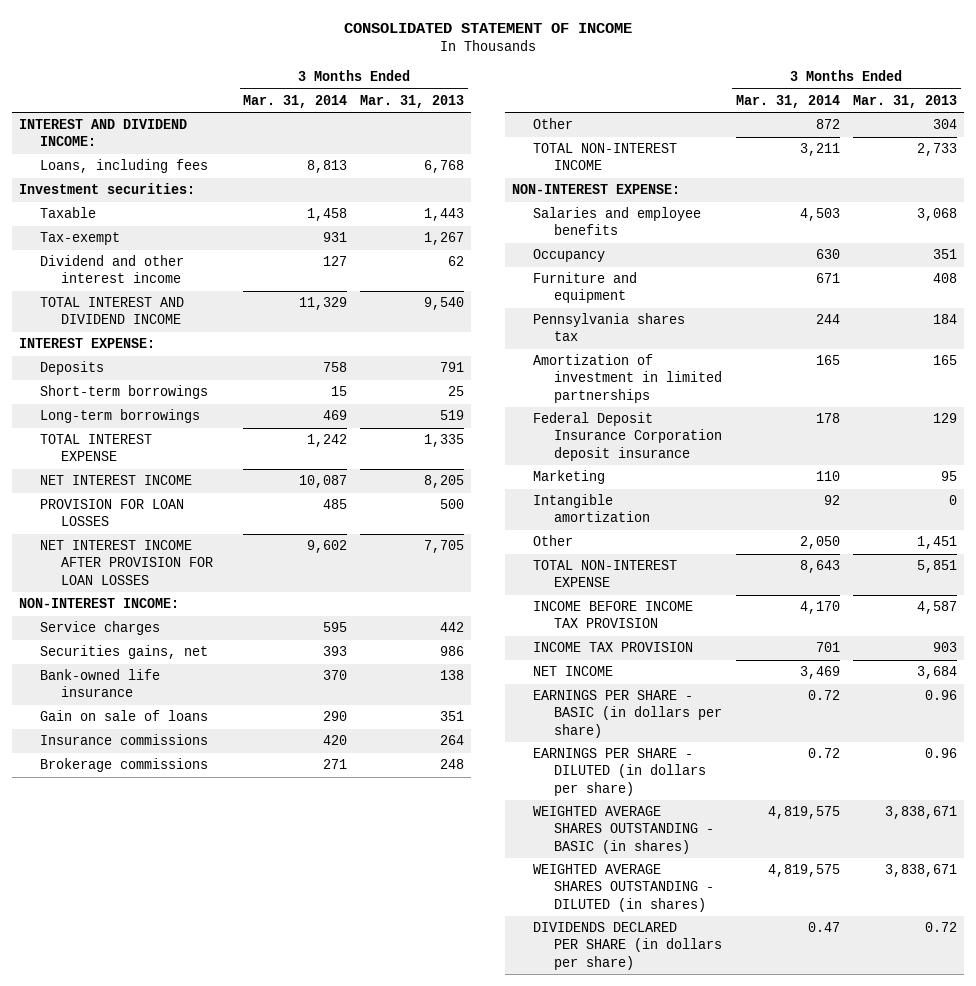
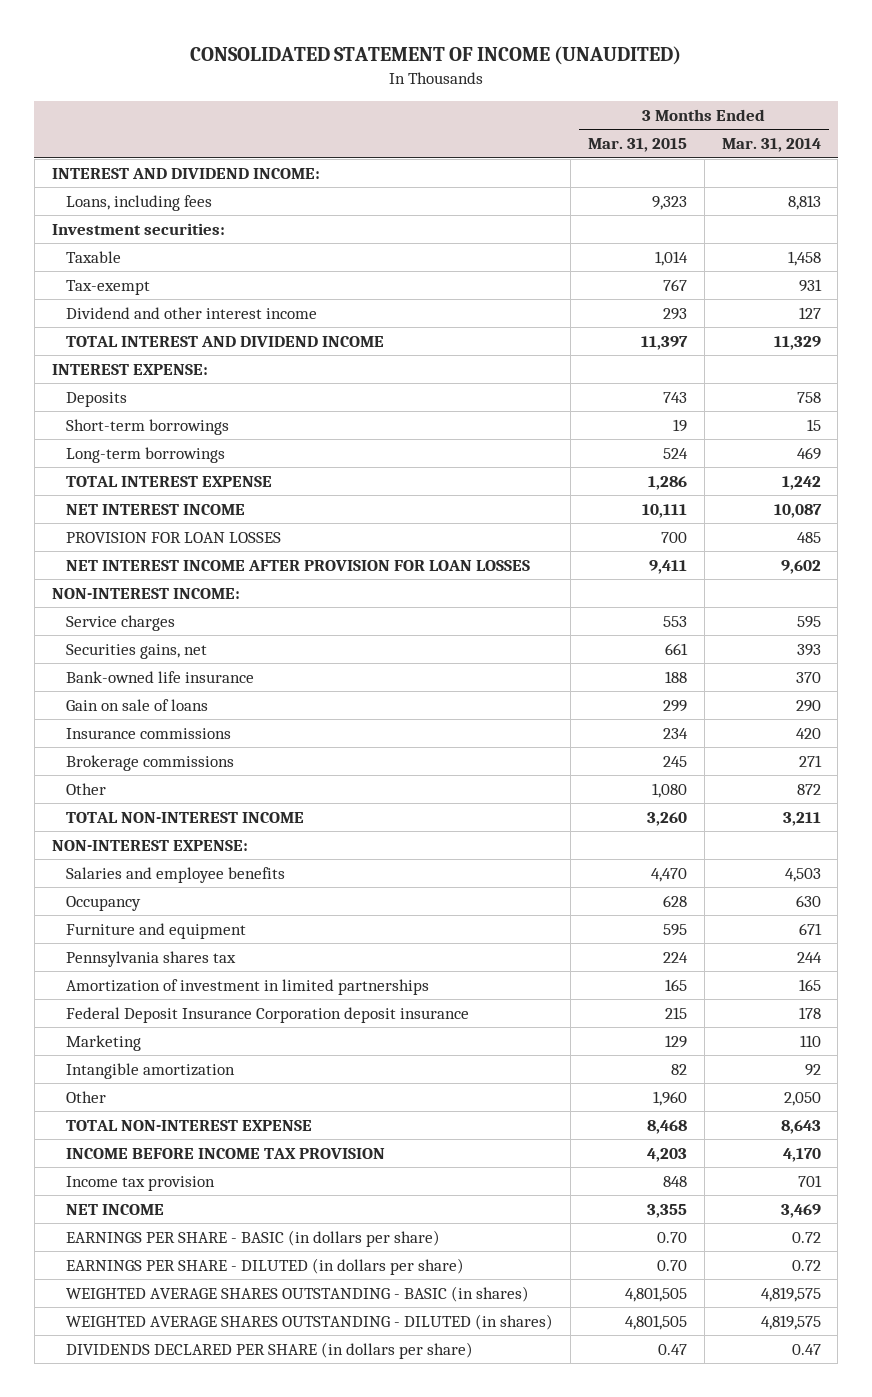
[344,22,633,33] CONSOLIDATED STATEMENT OF INCOME -> [190,45,682,65] CONSOLIDATED STATEMENT OF INCOME (UNAUDITED)
[360,94,465,108] Mar. 31, 2013 -> none
none -> [587,138,687,153] Mar. 31, 2015
[532,642,693,653] INCOME TAX PROVISION -> [65,1175,215,1191] Income tax provision

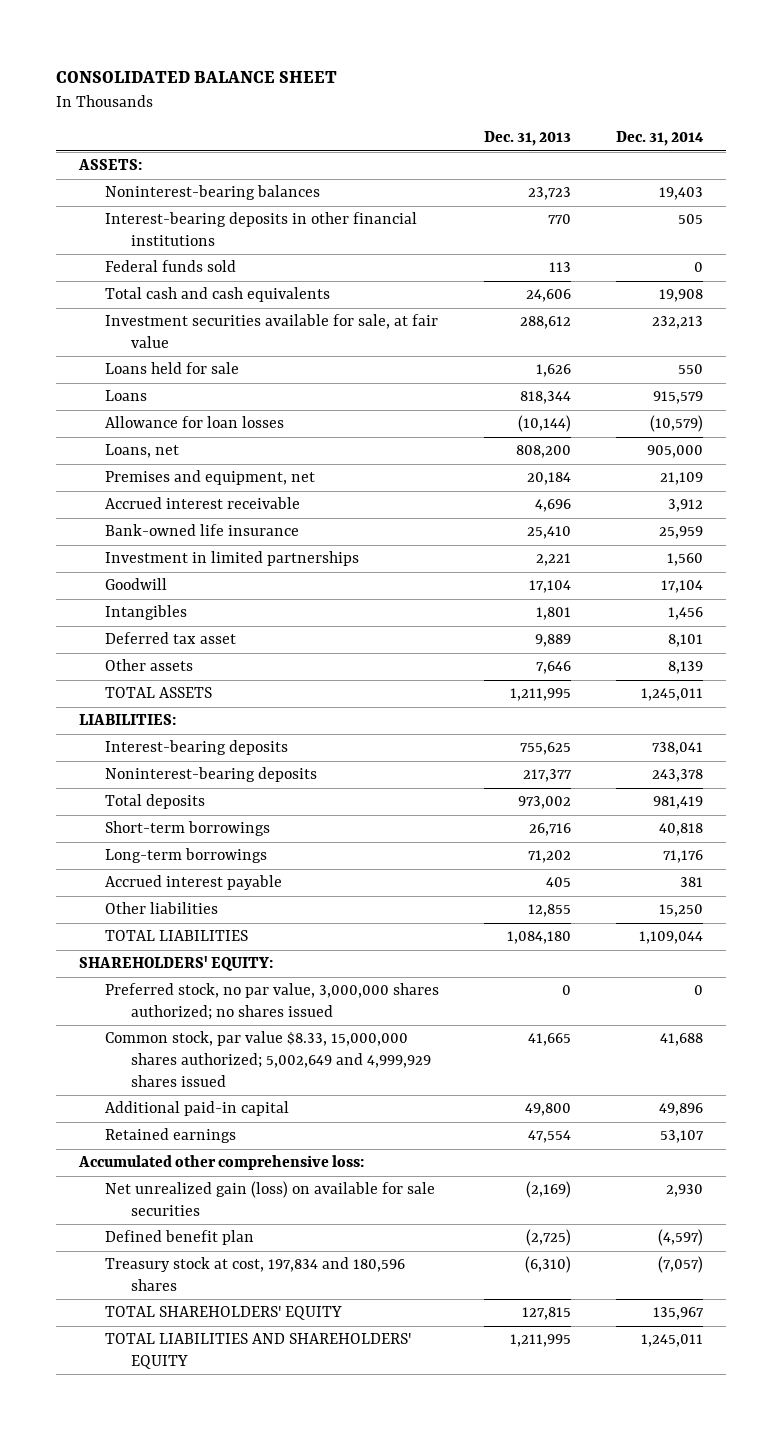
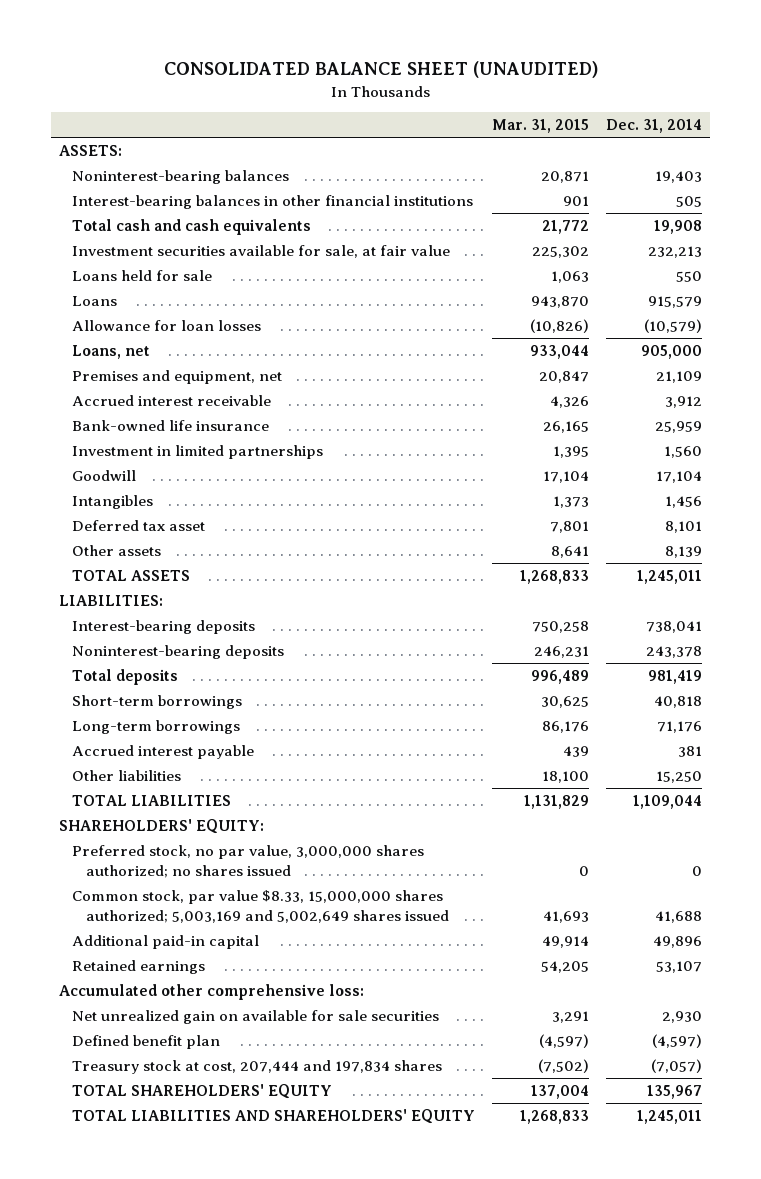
[56,71,338,84] CONSOLIDATED BALANCE SHEET -> [163,61,598,79] CONSOLIDATED BALANCE SHEET (UNAUDITED)
[484,131,572,147] Dec. 31, 2013 -> none
none -> [492,119,590,134] Mar. 31, 2015
[104,260,236,273] Federal funds sold -> none
[104,212,417,247] Interest-bearing deposits in other financial institutions -> [72,194,474,209] Interest-bearing balances in other financial institutions
[104,1031,432,1088] Common stock, par value $8.33, 15,000,000 shares authorized; 5,002,649 and 4,999,929 shares issued -> [72,889,449,924] Common stock, par value $8.33, 15,000,000 shares authorized; 5,003,169 and 5,002,649 shares issued
[104,1181,435,1217] Net unrealized gain (loss) on available for sale securities -> [72,1009,440,1024] Net unrealized gain on available for sale securities
[104,1257,405,1292] Treasury stock at cost, 197,834 and 180,596 shares -> [72,1059,443,1074] Treasury stock at cost, 207,444 and 197,834 shares

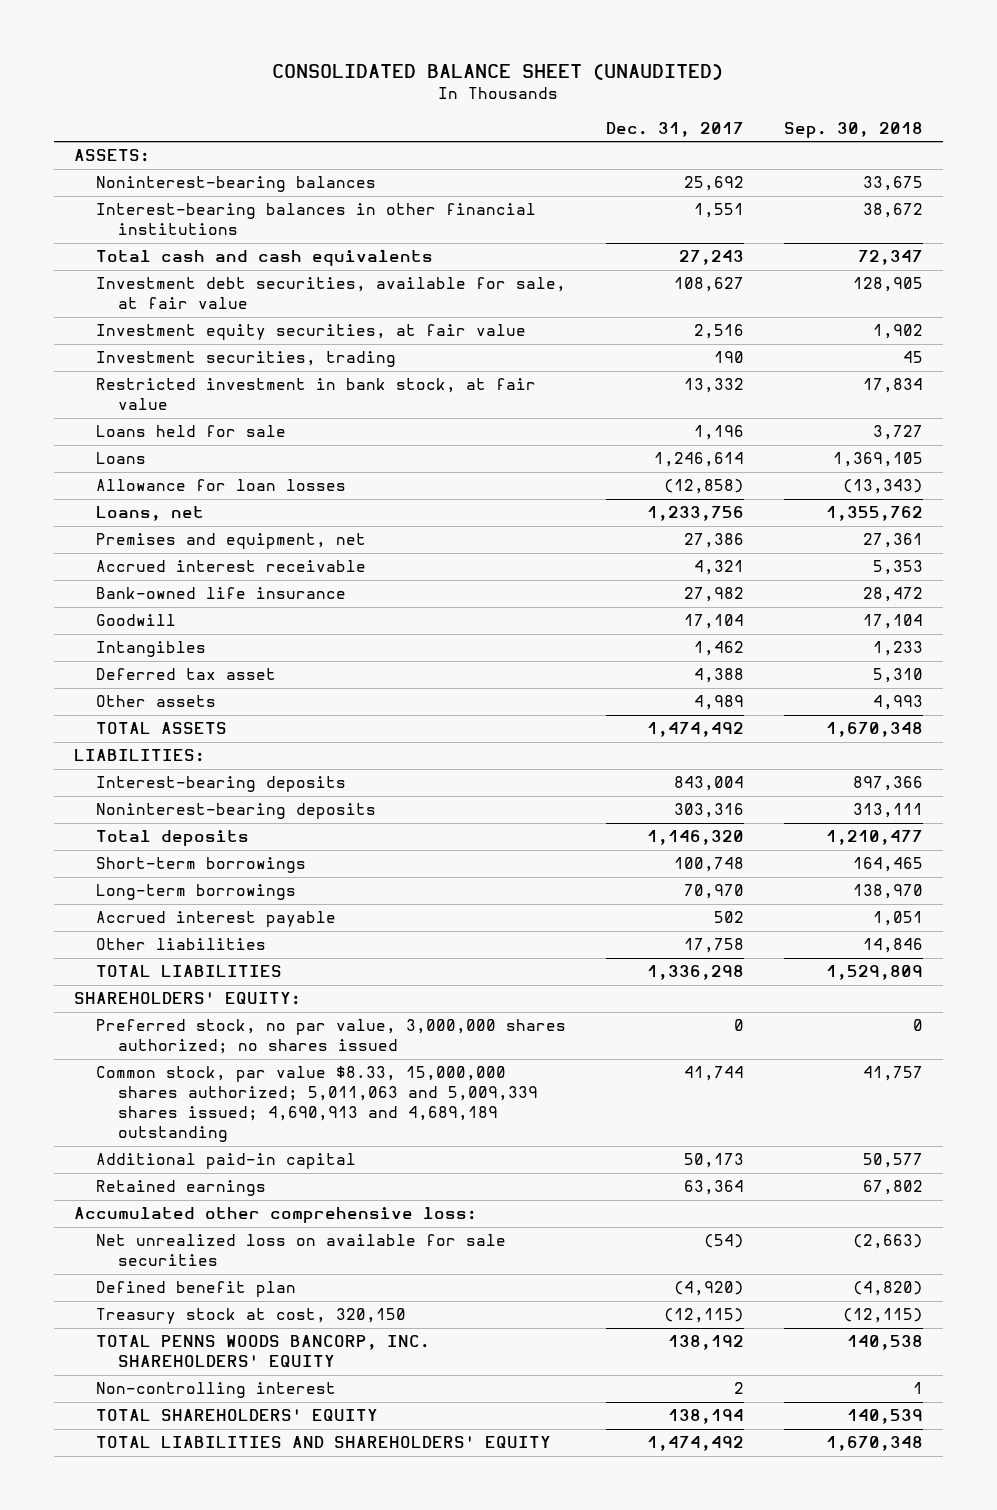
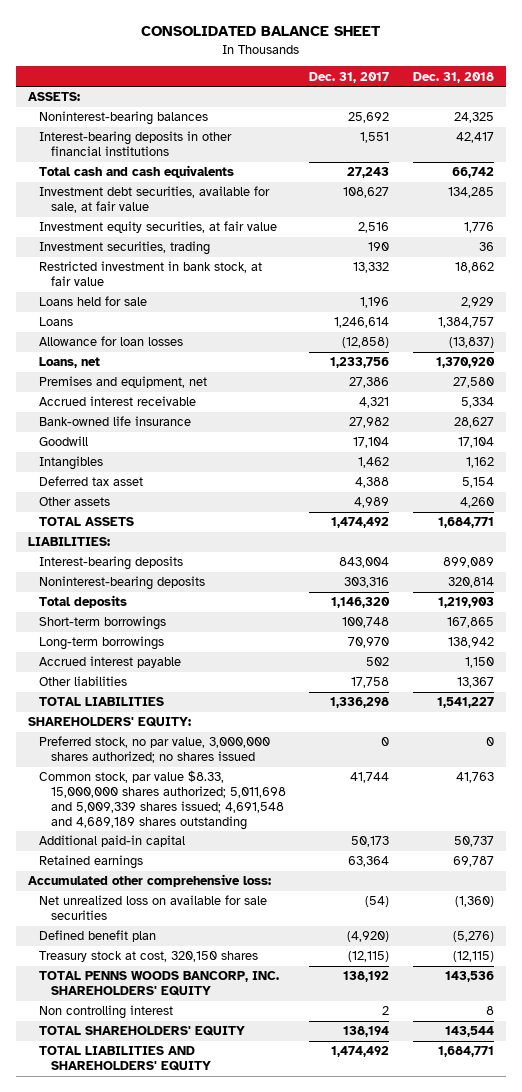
[272,63,724,80] CONSOLIDATED BALANCE SHEET (UNAUDITED) -> [140,26,381,37] CONSOLIDATED BALANCE SHEET
[784,121,924,138] Sep. 30, 2018 -> none
none -> [412,71,494,83] Dec. 31, 2018
[95,203,536,236] Interest-bearing balances in other financial institutions -> [39,131,233,157] Interest-bearing deposits in other financial institutions
[95,1066,538,1143] Common stock, par value $8.33, 15,000,000 shares authorized; 5,011,063 and 5,009,339 shares issued; 4,690,913 and 4,689,189 outstanding -> [39,770,286,830] Common stock, par value $8.33, 15,000,000 shares authorized; 5,011,698 and 5,009,339 shares issued; 4,691,548 and 4,689,189 shares outstanding
[95,1308,406,1325] Treasury stock at cost, 320,150 -> [39,951,259,963] Treasury stock at cost, 320,150 shares
[95,1382,336,1399] Non-controlling interest -> [39,1005,174,1020] Non controlling interest

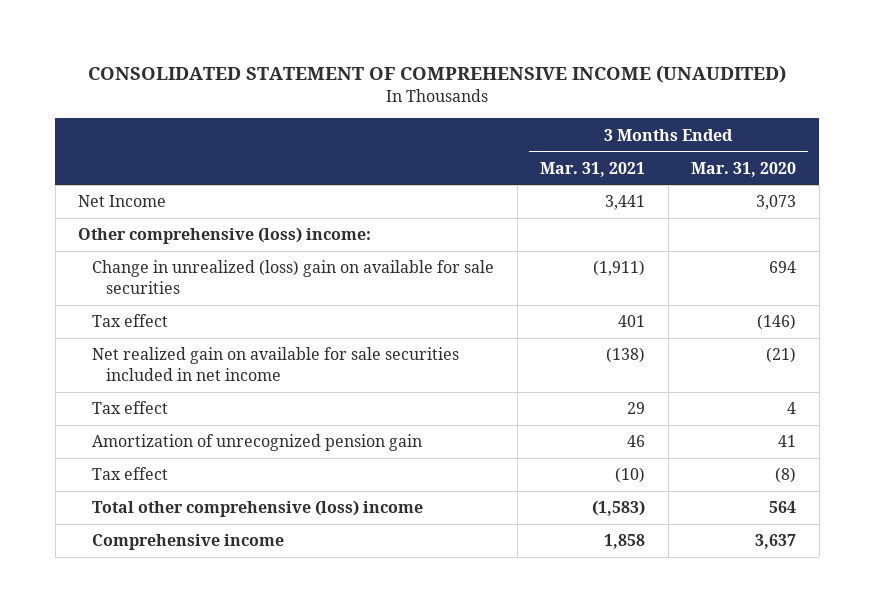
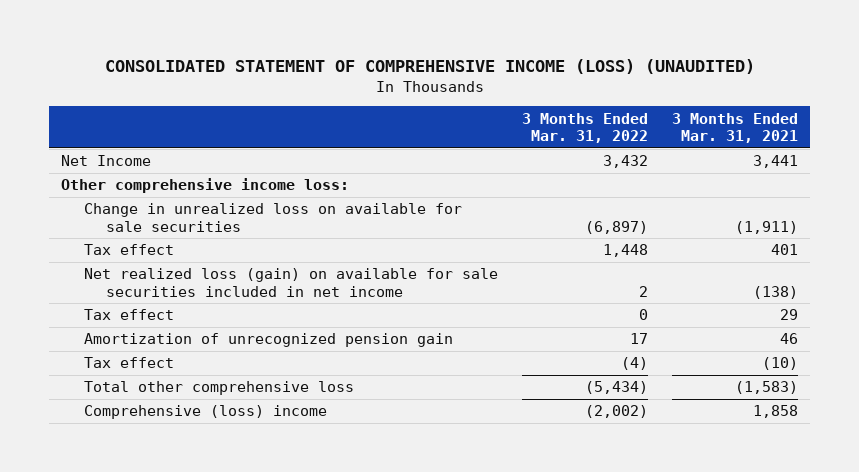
[88,65,787,84] CONSOLIDATED STATEMENT OF COMPREHENSIVE INCOME (UNAUDITED) -> [104,58,755,74] CONSOLIDATED STATEMENT OF COMPREHENSIVE INCOME (LOSS) (UNAUDITED)
[691,161,797,177] Mar. 31, 2020 -> none
none -> [521,112,648,143] 3 Months Ended Mar. 31, 2022
[78,227,372,245] Other comprehensive (loss) income: -> [61,178,350,194] Other comprehensive income loss:
[92,260,495,294] Change in unrealized (loss) gain on available for sale securities -> [83,203,462,232] Change in unrealized loss on available for sale securities
[92,347,460,381] Net realized gain on available for sale securities included in net income -> [83,268,498,297] Net realized loss (gain) on available for sale securities included in net income
[92,500,424,518] Total other comprehensive (loss) income -> [83,381,354,396] Total other comprehensive loss
[92,534,285,551] Comprehensive income -> [83,405,327,420] Comprehensive (loss) income

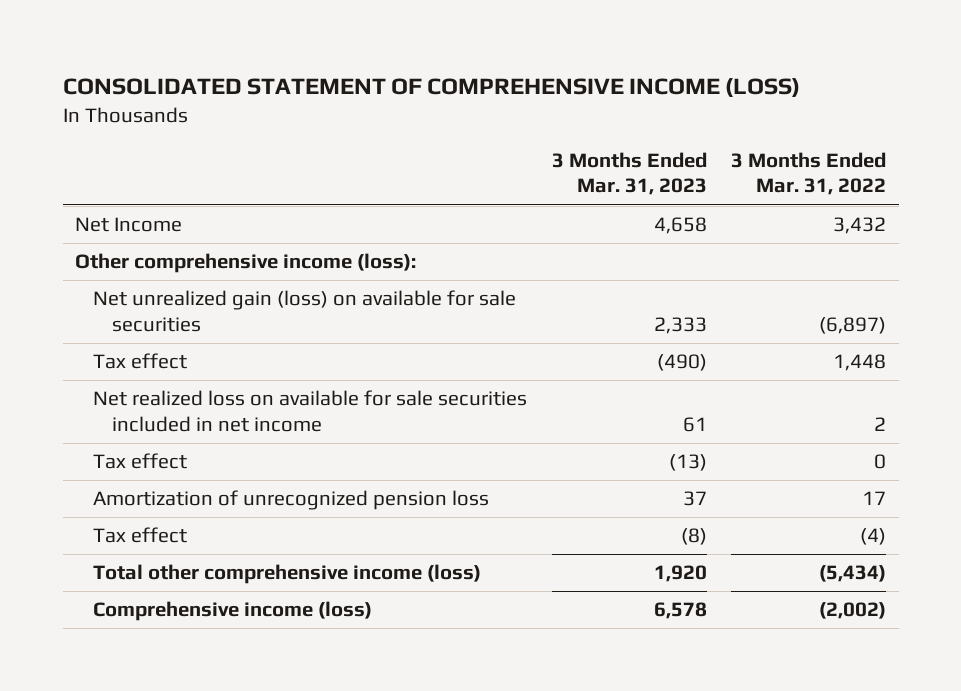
[104,58,755,74] CONSOLIDATED STATEMENT OF COMPREHENSIVE INCOME (LOSS) (UNAUDITED) -> [62,78,800,98] CONSOLIDATED STATEMENT OF COMPREHENSIVE INCOME (LOSS)
[672,112,799,143] 3 Months Ended Mar. 31, 2021 -> none
none -> [551,152,707,196] 3 Months Ended Mar. 31, 2023
[61,178,350,194] Other comprehensive income loss: -> [75,253,417,274] Other comprehensive income (loss):
[83,203,462,232] Change in unrealized loss on available for sale securities -> [93,290,517,332] Net unrealized gain (loss) on available for sale securities
[83,268,498,297] Net realized loss (gain) on available for sale securities included in net income -> [93,390,528,432] Net realized loss on available for sale securities included in net income
[83,333,453,348] Amortization of unrecognized pension gain -> [93,490,490,511] Amortization of unrecognized pension loss
[83,381,354,396] Total other comprehensive loss -> [93,564,482,585] Total other comprehensive income (loss)
[83,405,327,420] Comprehensive (loss) income -> [93,601,373,622] Comprehensive income (loss)

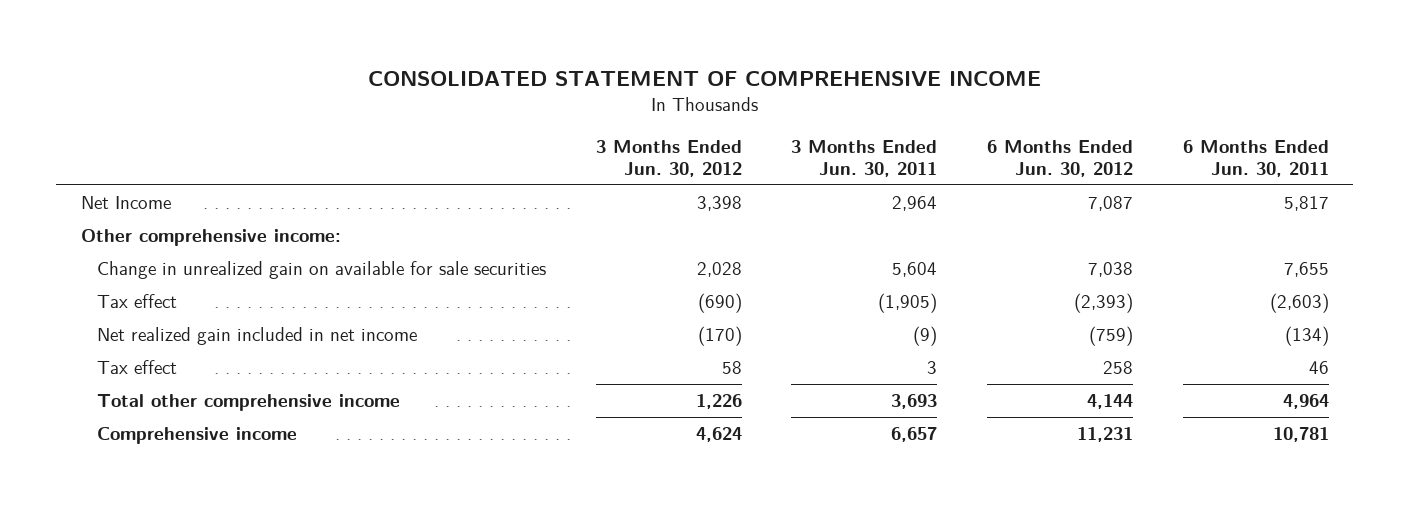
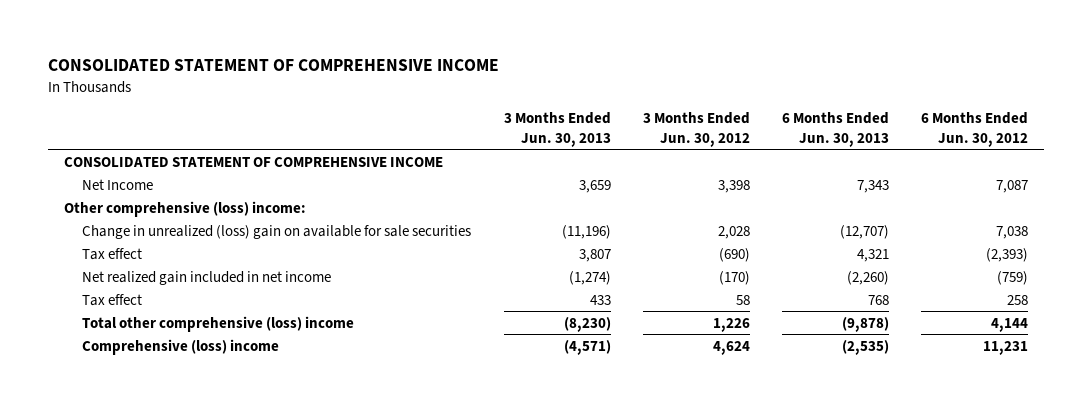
[791,140,938,178] 3 Months Ended Jun. 30, 2011 -> none
[1182,140,1329,178] 6 Months Ended Jun. 30, 2011 -> none
none -> [503,112,611,147] 3 Months Ended Jun. 30, 2013
none -> [781,112,889,147] 6 Months Ended Jun. 30, 2013
none -> [63,156,443,167] CONSOLIDATED STATEMENT OF COMPREHENSIVE INCOME
[80,228,341,246] Other comprehensive income: -> [63,200,306,217] Other comprehensive (loss) income:
[96,260,546,279] Change in unrealized gain on available for sale securities -> [82,224,472,239] Change in unrealized (loss) gain on available for sale securities
[96,393,400,411] Total other comprehensive income -> [82,315,355,332] Total other comprehensive (loss) income
[96,426,297,444] Comprehensive income -> [82,338,280,355] Comprehensive (loss) income

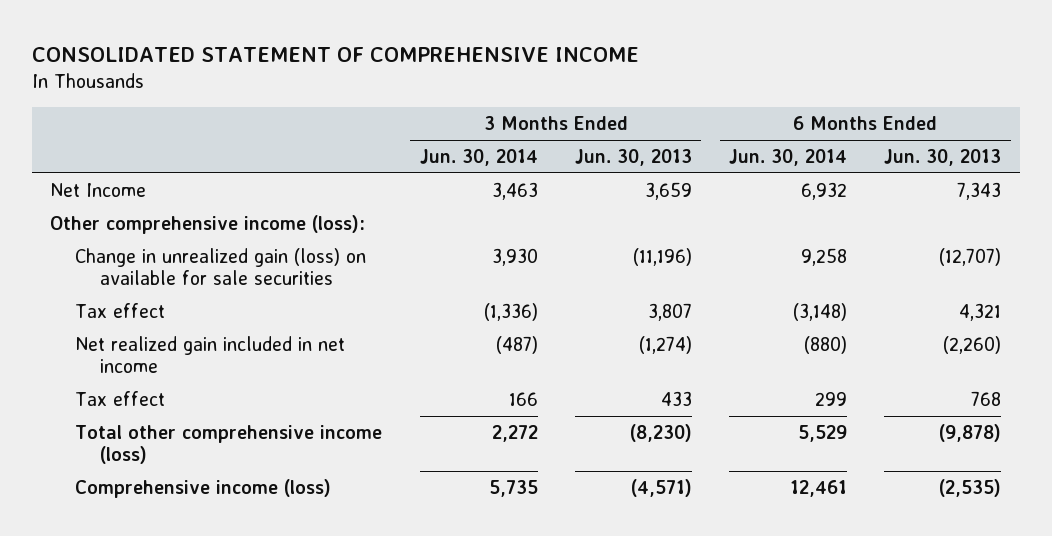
[642,112,750,147] 3 Months Ended Jun. 30, 2012 -> none
[921,112,1029,147] 6 Months Ended Jun. 30, 2012 -> none
none -> [419,149,538,167] Jun. 30, 2014
none -> [729,149,848,167] Jun. 30, 2014
[63,156,443,167] CONSOLIDATED STATEMENT OF COMPREHENSIVE INCOME -> none
[63,200,306,217] Other comprehensive (loss) income: -> [50,215,366,235] Other comprehensive income (loss):
[82,224,472,239] Change in unrealized (loss) gain on available for sale securities -> [75,248,367,286] Change in unrealized gain (loss) on available for sale securities
[82,315,355,332] Total other comprehensive (loss) income -> [75,425,383,465] Total other comprehensive income (loss)
[82,338,280,355] Comprehensive (loss) income -> [75,479,332,499] Comprehensive income (loss)

